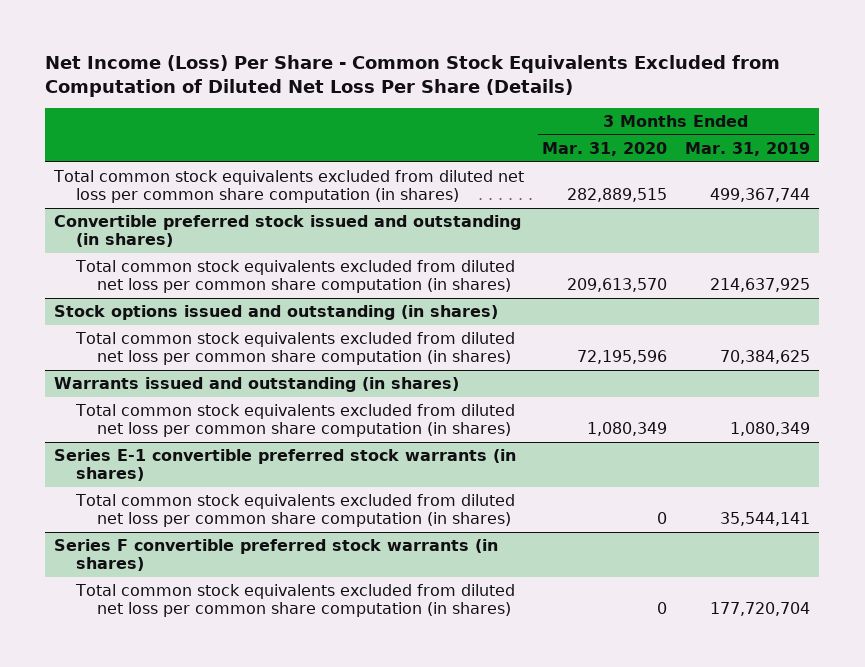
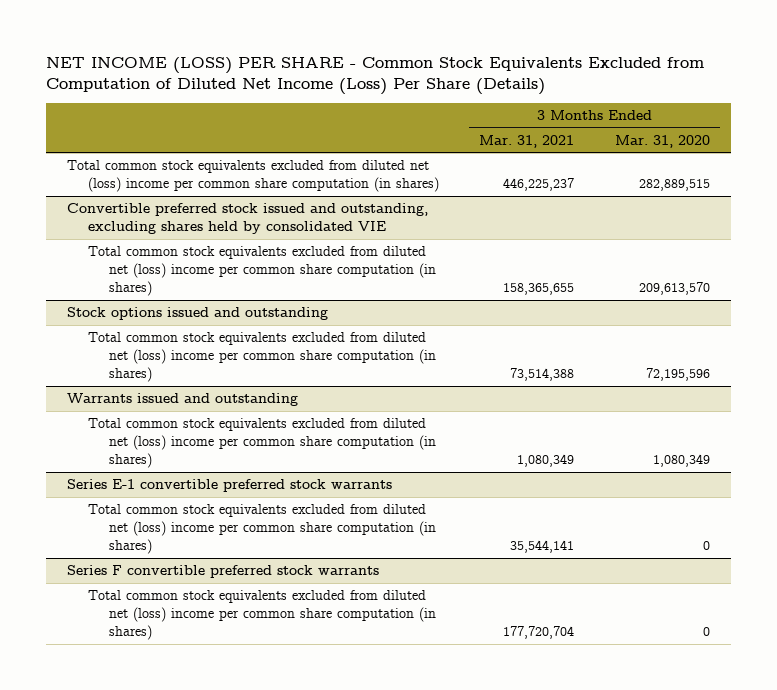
[45,55,781,98] Net Income (Loss) Per Share - Common Stock Equivalents Excluded from Computation of Diluted Net Loss Per Share (Details) -> [46,56,705,96] NET INCOME (LOSS) PER SHARE - Common Stock Equivalents Excluded from Computation of Diluted Net Income (Loss) Per Share (Details)
[685,141,811,156] Mar. 31, 2019 -> none
none -> [479,134,575,148] Mar. 31, 2021
[53,169,525,203] Total common stock equivalents excluded from diluted net loss per common share computation (in shares) -> [66,160,439,193] Total common stock equivalents excluded from diluted net (loss) income per common share computation (in shares)
[54,214,522,247] Convertible preferred stock issued and outstanding (in shares) -> [66,203,428,235] Convertible preferred stock issued and outstanding, excluding shares held by consolidated VIE
[74,259,515,293] Total common stock equivalents excluded from diluted net loss per common share computation (in shares) -> [87,246,436,296] Total common stock equivalents excluded from diluted net (loss) income per common share computation (in shares)
[54,304,499,320] Stock options issued and outstanding (in shares) -> [66,307,328,321] Stock options issued and outstanding
[74,331,515,365] Total common stock equivalents excluded from diluted net loss per common share computation (in shares) -> [87,332,436,382] Total common stock equivalents excluded from diluted net (loss) income per common share computation (in shares)
[54,376,460,392] Warrants issued and outstanding (in shares) -> [66,393,298,407] Warrants issued and outstanding
[74,403,515,437] Total common stock equivalents excluded from diluted net loss per common share computation (in shares) -> [87,418,436,468] Total common stock equivalents excluded from diluted net (loss) income per common share computation (in shares)
[54,448,517,481] Series E-1 convertible preferred stock warrants (in shares) -> [66,479,392,493] Series E-1 convertible preferred stock warrants
[74,493,515,527] Total common stock equivalents excluded from diluted net loss per common share computation (in shares) -> [87,504,436,554] Total common stock equivalents excluded from diluted net (loss) income per common share computation (in shares)
[54,538,499,571] Series F convertible preferred stock warrants (in shares) -> [66,565,379,579] Series F convertible preferred stock warrants
[74,583,515,617] Total common stock equivalents excluded from diluted net loss per common share computation (in shares) -> [87,590,436,640] Total common stock equivalents excluded from diluted net (loss) income per common share computation (in shares)

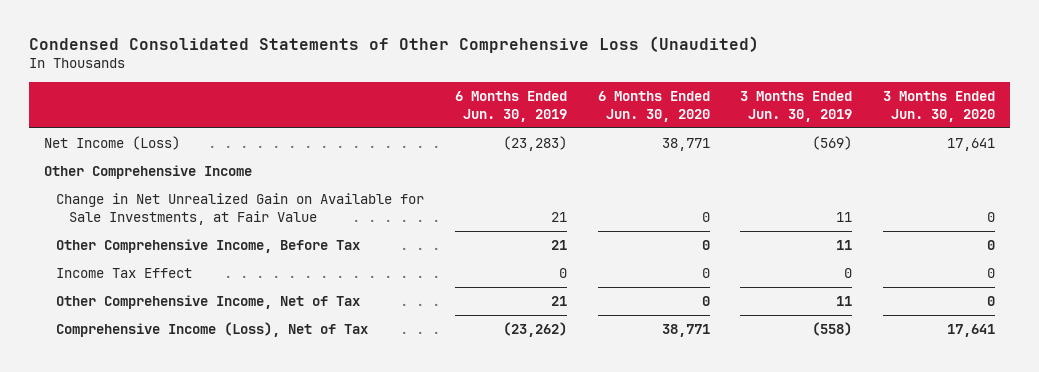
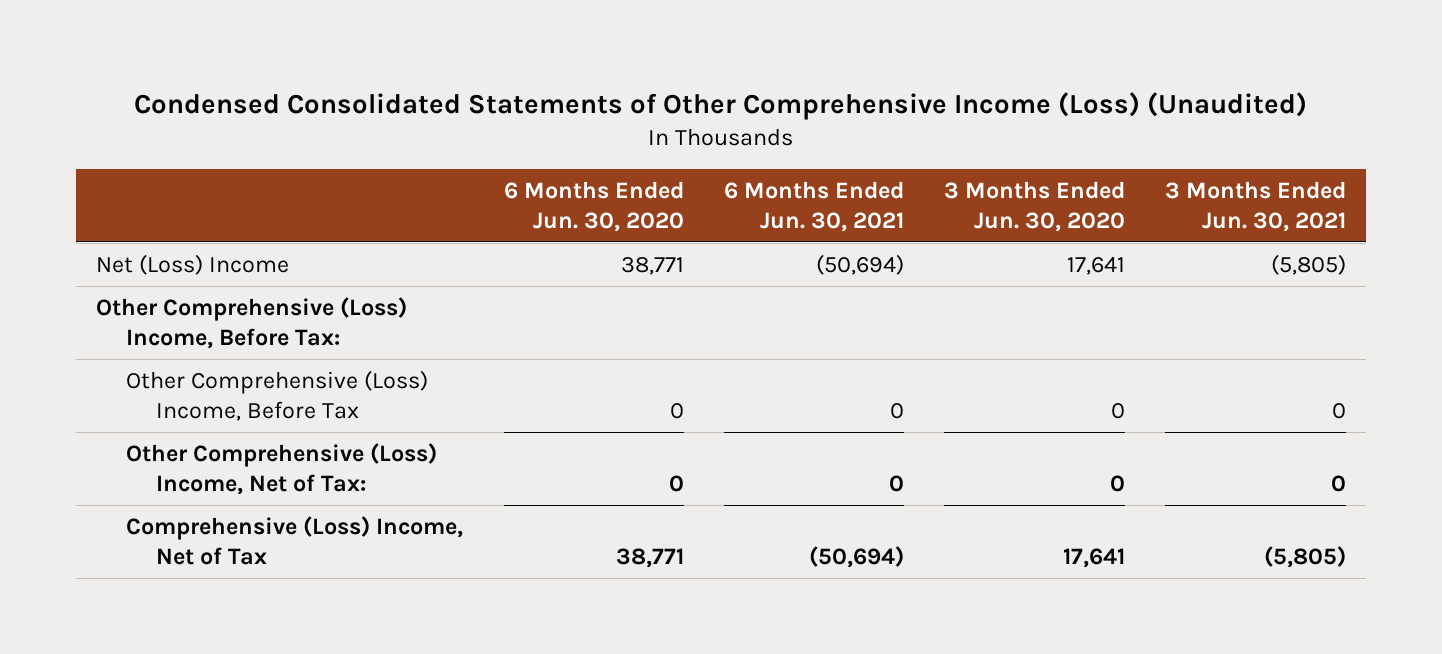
[28,35,759,53] Condensed Consolidated Statements of Other Comprehensive Loss (Unaudited) -> [134,92,1308,121] Condensed Consolidated Statements of Other Comprehensive Income (Loss) (Unaudited)
[455,91,568,122] 6 Months Ended Jun. 30, 2019 -> none
[740,91,853,122] 3 Months Ended Jun. 30, 2019 -> none
none -> [723,180,904,232] 6 Months Ended Jun. 30, 2021
none -> [1164,180,1346,232] 3 Months Ended Jun. 30, 2021
[56,193,425,225] Change in Net Unrealized Gain on Available for Sale Investments, at Fair Value -> none
[56,268,193,279] Income Tax Effect -> none
[44,136,181,151] Net Income (Loss) -> [96,254,290,276] Net (Loss) Income
[44,165,253,180] Other Comprehensive Income -> [96,297,408,349] Other Comprehensive (Loss) Income, Before Tax:
[56,239,361,254] Other Comprehensive Income, Before Tax -> [126,370,429,421] Other Comprehensive (Loss) Income, Before Tax
[56,295,361,310] Other Comprehensive Income, Net of Tax -> [126,443,438,495] Other Comprehensive (Loss) Income, Net of Tax:
[56,322,369,338] Comprehensive Income (Loss), Net of Tax -> [126,516,464,565] Comprehensive (Loss) Income, Net of Tax

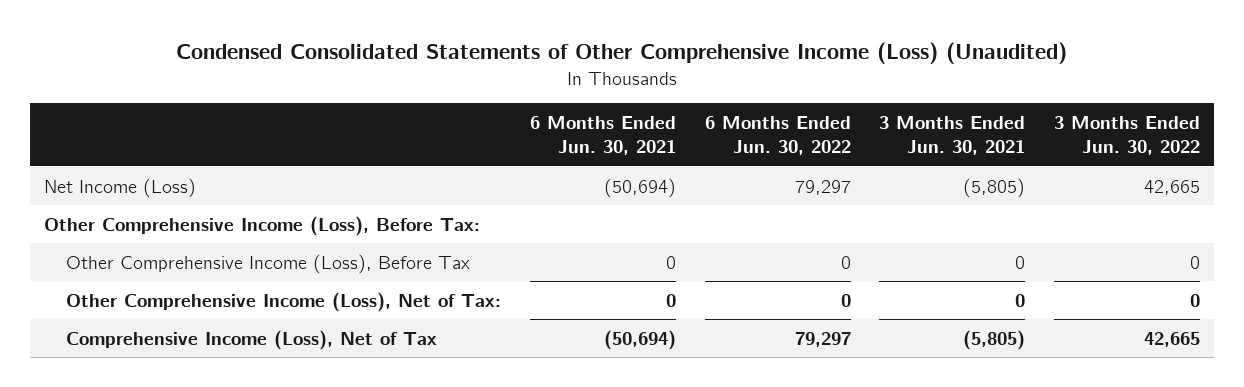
[503,180,684,232] 6 Months Ended Jun. 30, 2020 -> none
[943,180,1125,232] 3 Months Ended Jun. 30, 2020 -> none
none -> [704,116,851,156] 6 Months Ended Jun. 30, 2022
none -> [1054,116,1201,156] 3 Months Ended Jun. 30, 2022
[96,254,290,276] Net (Loss) Income -> [44,177,197,198] Net Income (Loss)
[96,297,408,349] Other Comprehensive (Loss) Income, Before Tax: -> [44,215,481,236] Other Comprehensive Income (Loss), Before Tax:
[126,370,429,421] Other Comprehensive (Loss) Income, Before Tax -> [66,253,471,274] Other Comprehensive Income (Loss), Before Tax
[126,443,438,495] Other Comprehensive (Loss) Income, Net of Tax: -> [66,291,502,312] Other Comprehensive Income (Loss), Net of Tax:
[126,516,464,565] Comprehensive (Loss) Income, Net of Tax -> [66,329,438,350] Comprehensive Income (Loss), Net of Tax

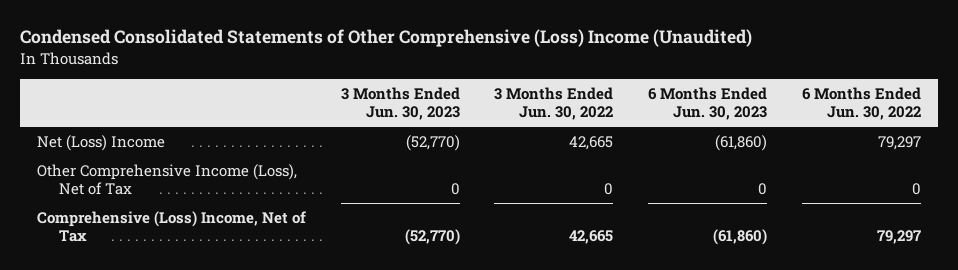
[176,42,1068,65] Condensed Consolidated Statements of Other Comprehensive Income (Loss) (Unaudited) -> [19,29,752,48] Condensed Consolidated Statements of Other Comprehensive (Loss) Income (Unaudited)
[530,116,677,156] 6 Months Ended Jun. 30, 2021 -> none
[879,116,1026,156] 3 Months Ended Jun. 30, 2021 -> none
none -> [340,86,460,121] 3 Months Ended Jun. 30, 2023
none -> [647,86,767,121] 6 Months Ended Jun. 30, 2023
[44,215,481,236] Other Comprehensive Income (Loss), Before Tax: -> none
[66,253,471,274] Other Comprehensive Income (Loss), Before Tax -> none
[44,177,197,198] Net Income (Loss) -> [37,134,166,151] Net (Loss) Income
[66,291,502,312] Other Comprehensive Income (Loss), Net of Tax: -> [37,163,298,196] Other Comprehensive Income (Loss), Net of Tax
[66,329,438,350] Comprehensive Income (Loss), Net of Tax -> [37,210,307,243] Comprehensive (Loss) Income, Net of Tax

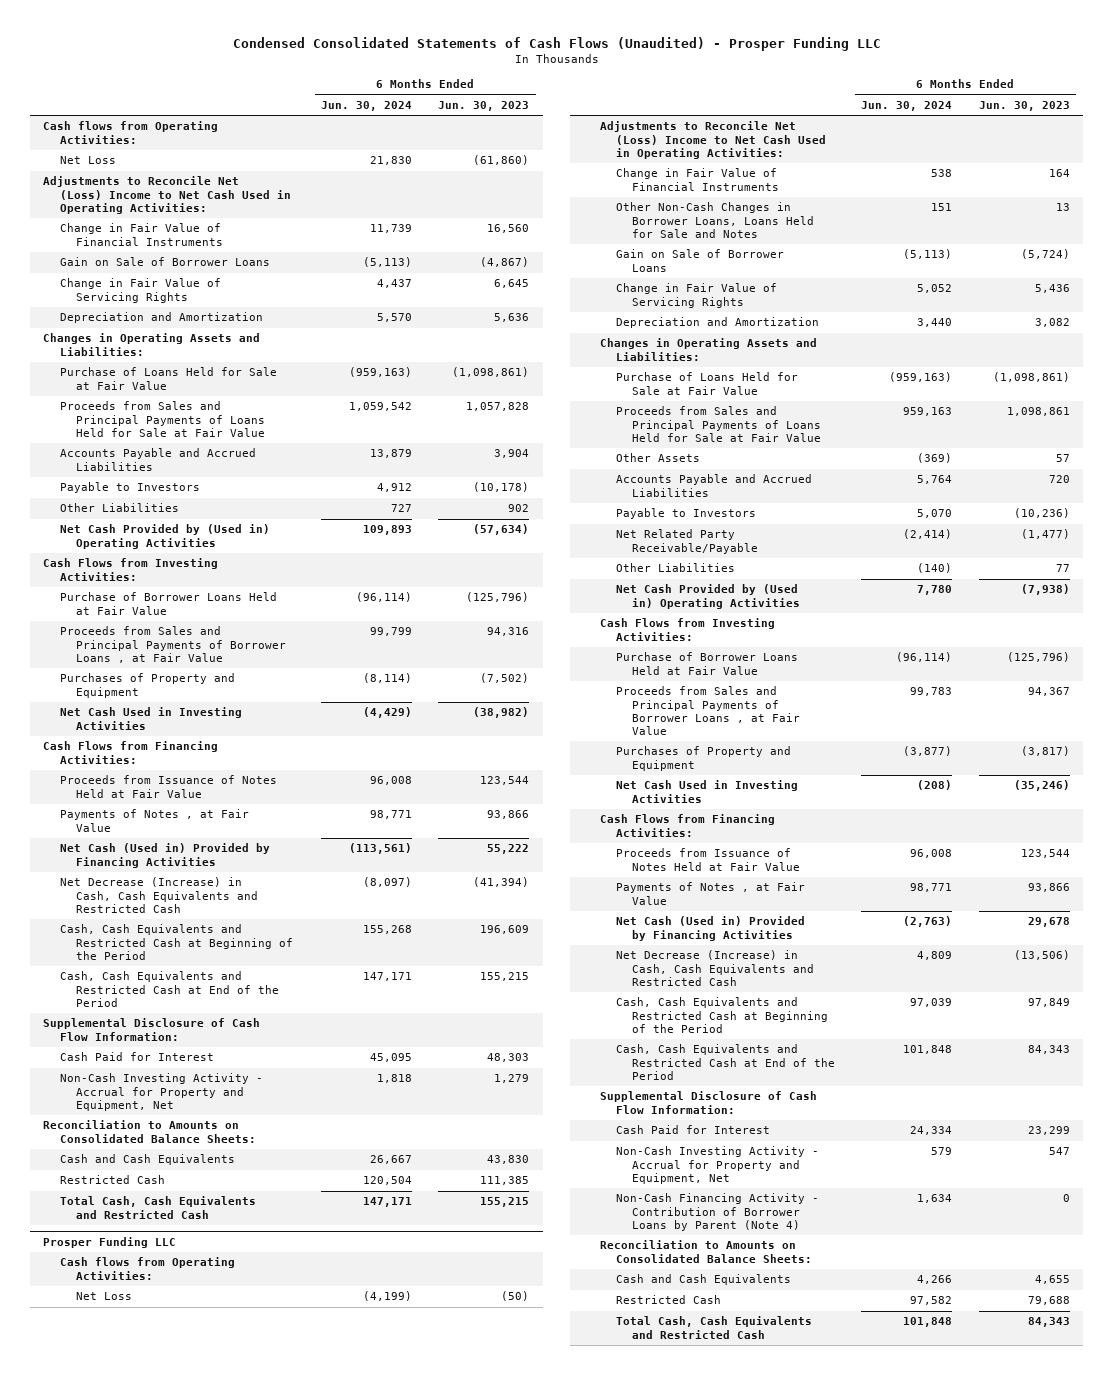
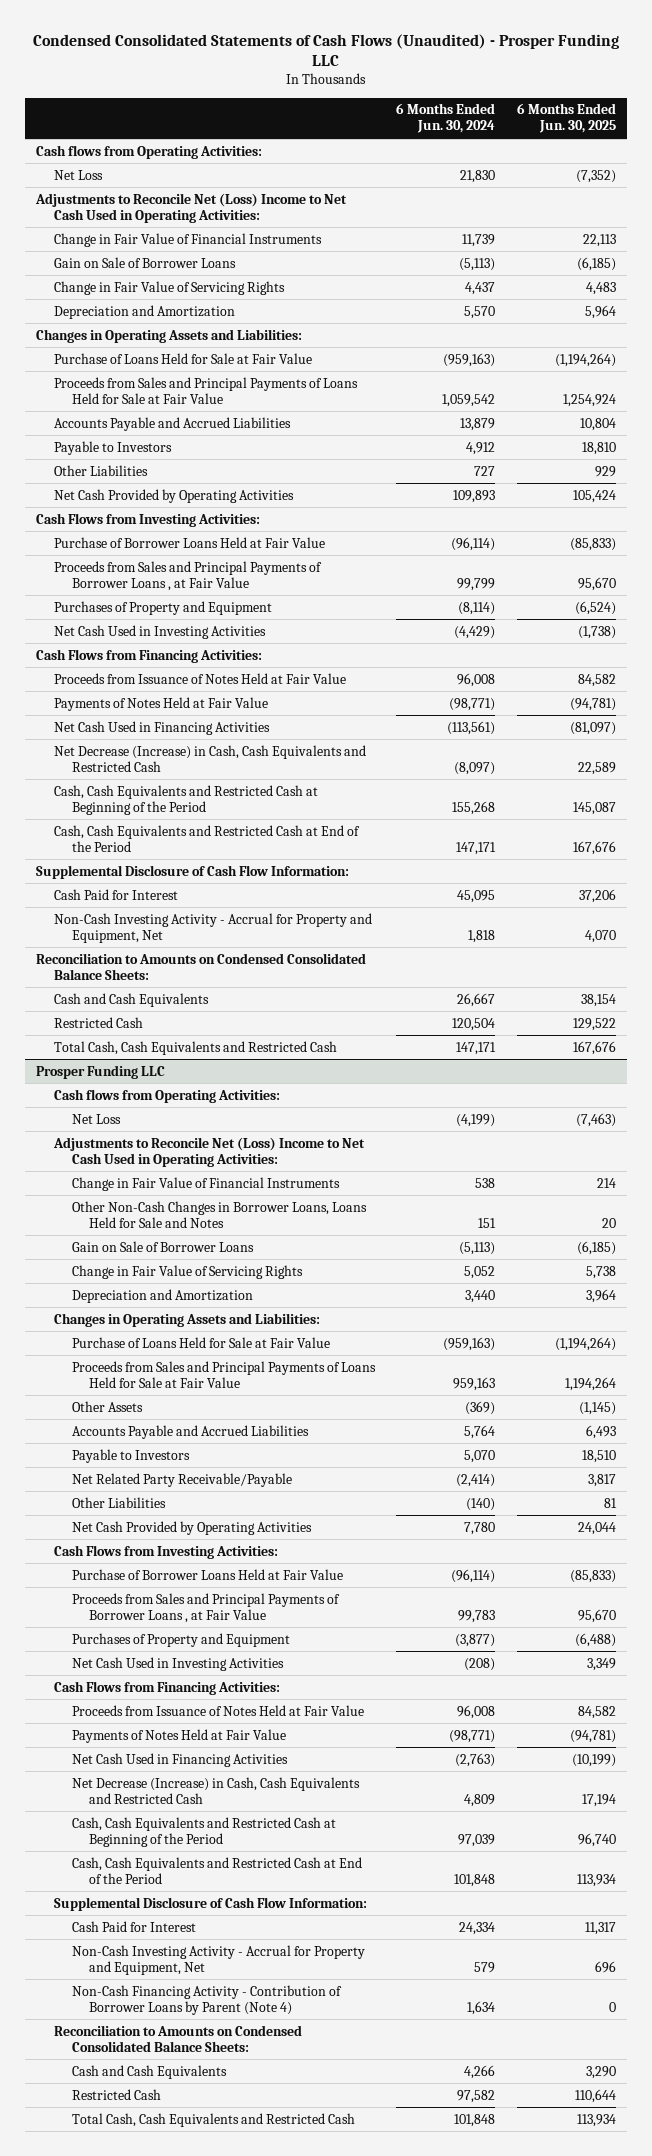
[438,101,530,112] Jun. 30, 2023 -> none
none -> [517,103,617,134] 6 Months Ended Jun. 30, 2025
[59,524,270,549] Net Cash Provided by (Used in) Operating Activities -> [53,488,294,503] Net Cash Provided by Operating Activities
[59,809,249,832] Payments of Notes , at Fair Value -> [53,696,268,711] Payments of Notes Held at Fair Value
[370,810,413,820] 98,771 -> [449,697,496,711] (98,771)
[59,843,270,868] Net Cash (Used in) Provided by Financing Activities -> [53,720,270,735] Net Cash Used in Financing Activities
[43,1120,256,1143] Reconciliation to Amounts on Consolidated Balance Sheets: -> [36,952,367,980] Reconciliation to Amounts on Condensed Consolidated Balance Sheets:
[615,584,801,609] Net Cash Provided by (Used in) Operating Activities -> [71,1520,312,1535] Net Cash Provided by Operating Activities
[615,882,805,905] Payments of Notes , at Fair Value -> [71,1728,286,1743] Payments of Notes Held at Fair Value
[910,883,953,893] 98,771 -> [449,1729,496,1743] (98,771)
[615,916,805,941] Net Cash (Used in) Provided by Financing Activities -> [71,1752,288,1767] Net Cash Used in Financing Activities
[599,1240,812,1263] Reconciliation to Amounts on Consolidated Balance Sheets: -> [53,2024,302,2052] Reconciliation to Amounts on Condensed Consolidated Balance Sheets:

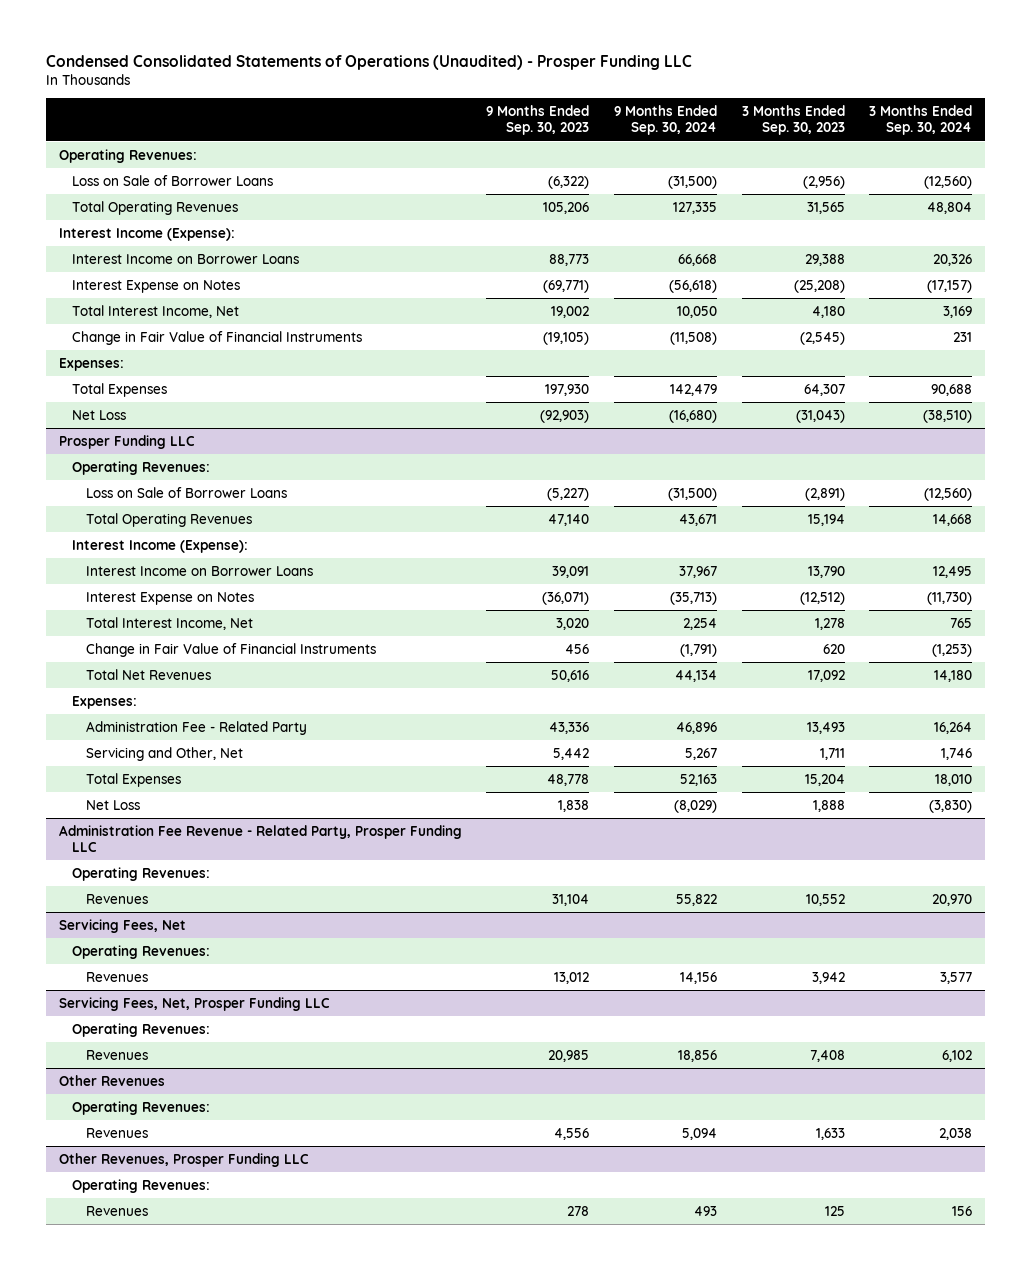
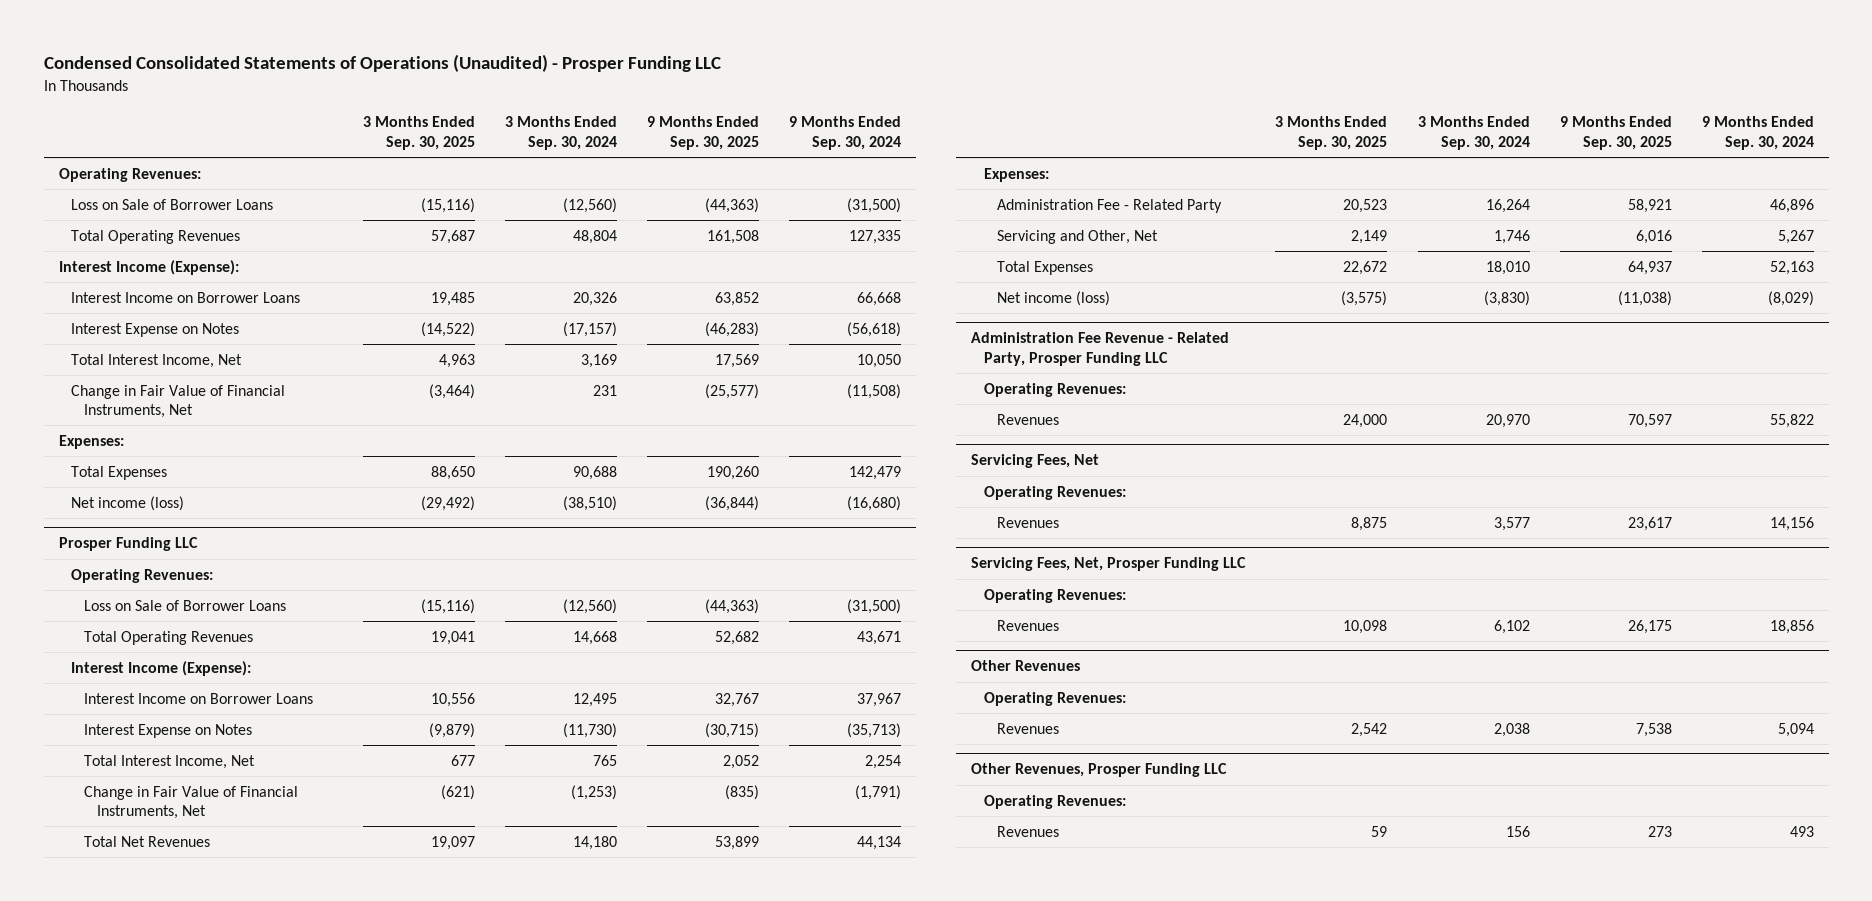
[486,105,590,136] 9 Months Ended Sep. 30, 2023 -> none
[741,105,845,136] 3 Months Ended Sep. 30, 2023 -> none
none -> [362,116,475,150] 3 Months Ended Sep. 30, 2025
none -> [646,116,759,150] 9 Months Ended Sep. 30, 2025
[72,330,363,345] Change in Fair Value of Financial Instruments -> [71,384,286,419] Change in Fair Value of Financial Instruments, Net
[72,409,127,420] Net Loss -> [71,495,185,511] Net income (loss)
[85,642,376,657] Change in Fair Value of Financial Instruments -> [84,785,299,820] Change in Fair Value of Financial Instruments, Net
[85,799,140,810] Net Loss -> [996,290,1110,306] Net income (loss)

